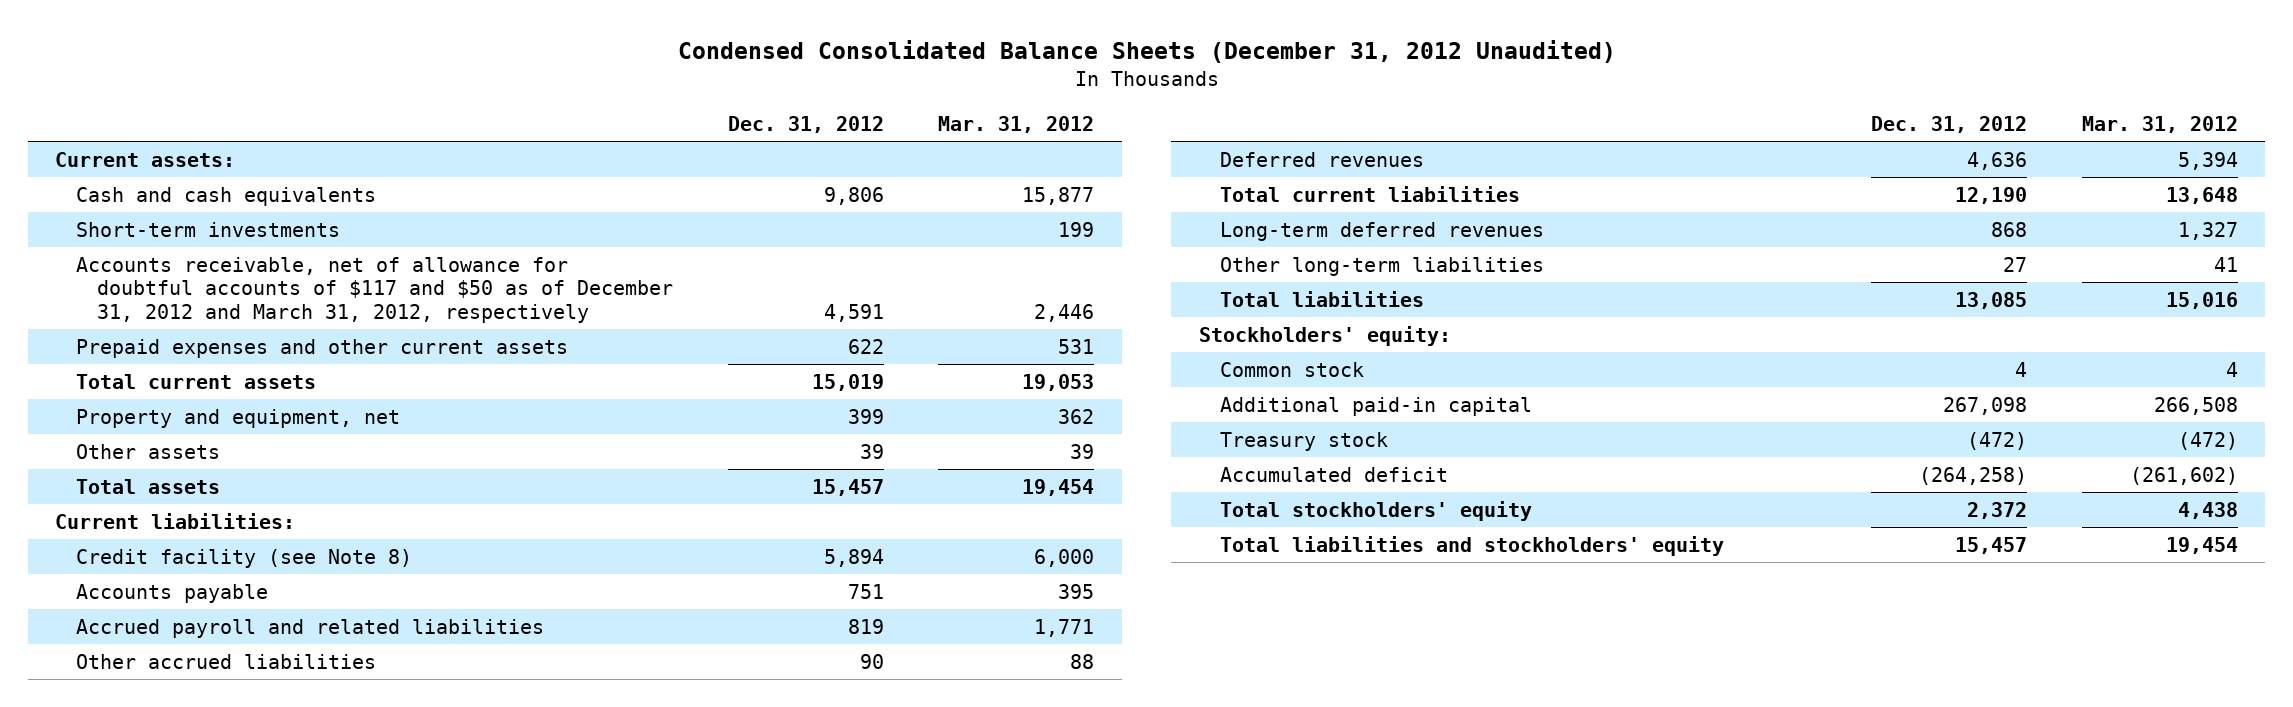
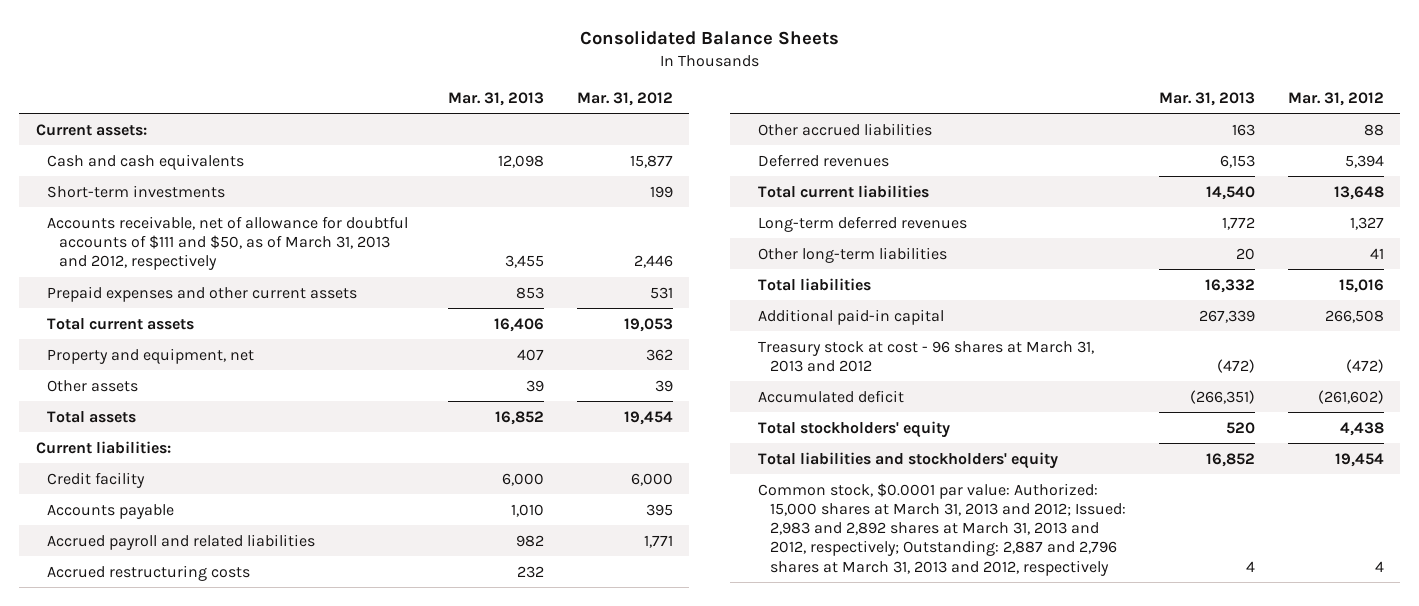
[677,40,1616,64] Condensed Consolidated Balance Sheets (December 31, 2012 Unaudited) -> [579,30,839,46] Consolidated Balance Sheets
[727,115,884,133] Dec. 31, 2012 -> none
none -> [447,91,544,106] Mar. 31, 2013
[76,256,674,323] Accounts receivable, net of allowance for doubtful accounts of $117 and $50 as of December 31, 2012 and March 31, 2012, respectively -> [47,215,409,271] Accounts receivable, net of allowance for doubtful accounts of $111 and $50, as of March 31, 2013 and 2012, respectively
[76,548,413,568] Credit facility (see Note 8) -> [47,471,146,488] Credit facility
none -> [47,564,251,581] Accrued restructuring costs
[1198,325,1451,346] Stockholders' equity: -> none
[1219,361,1364,377] Common stock -> none
[1219,431,1388,451] Treasury stock -> [757,340,1094,372] Treasury stock at cost - 96 shares at March 31, 2013 and 2012
none -> [757,482,1126,576] Common stock, $0.0001 par value: Authorized: 15,000 shares at March 31, 2013 and 2012; Issued: 2,983 and 2,892 shares at March 31, 2013 and 2012, respectively; Outstanding: 2,887 and 2,796 shares at March 31, 2013 and 2012, respectively

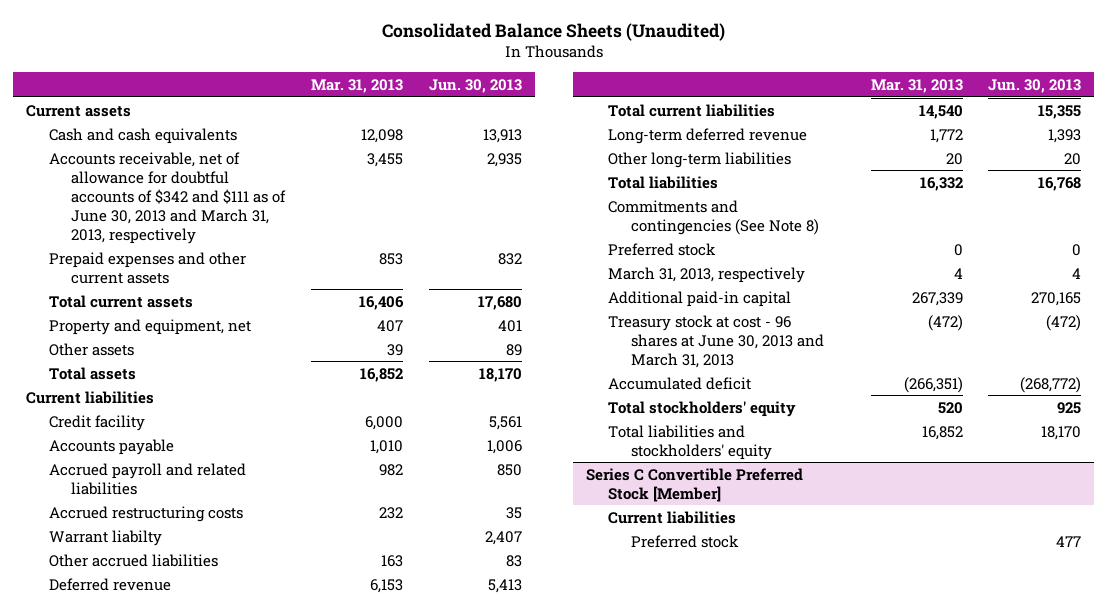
[579,30,839,46] Consolidated Balance Sheets -> [381,22,725,41] Consolidated Balance Sheets (Unaudited)
[576,91,673,106] Mar. 31, 2012 -> none
none -> [428,78,522,93] Jun. 30, 2013
[35,123,147,136] Current assets: -> [25,104,131,117] Current assets
[47,184,226,198] Short-term investments -> none
[47,215,409,271] Accounts receivable, net of allowance for doubtful accounts of $111 and $50, as of March 31, 2013 and 2012, respectively -> [48,151,287,244] Accounts receivable, net of allowance for doubtful accounts of $342 and $111 as of June 30, 2013 and March 31, 2013, respectively
[35,440,171,454] Current liabilities: -> [25,390,154,404] Current liabilities
none -> [48,529,162,546] Warrant liabilty
[757,153,889,167] Deferred revenues -> [48,577,171,591] Deferred revenue
[757,215,967,232] Long-term deferred revenues -> [608,127,808,144] Long-term deferred revenue
none -> [608,199,819,235] Commitments and contingencies (See Note 8)
none -> [608,242,717,256] Preferred stock
none -> [608,266,806,283] March 31, 2013, respectively
[757,340,1094,372] Treasury stock at cost - 96 shares at March 31, 2013 and 2012 -> [608,314,824,368] Treasury stock at cost - 96 shares at June 30, 2013 and March 31, 2013
[757,482,1126,576] Common stock, $0.0001 par value: Authorized: 15,000 shares at March 31, 2013 and 2012; Issued: 2,983 and 2,892 shares at March 31, 2013 and 2012, respectively; Outstanding: 2,887 and 2,796 shares at March 31, 2013 and 2012, respectively -> none
none -> [585,467,803,502] Series C Convertible Preferred Stock [Member]
none -> [608,510,737,524] Current liabilities
none -> [630,534,739,548] Preferred stock

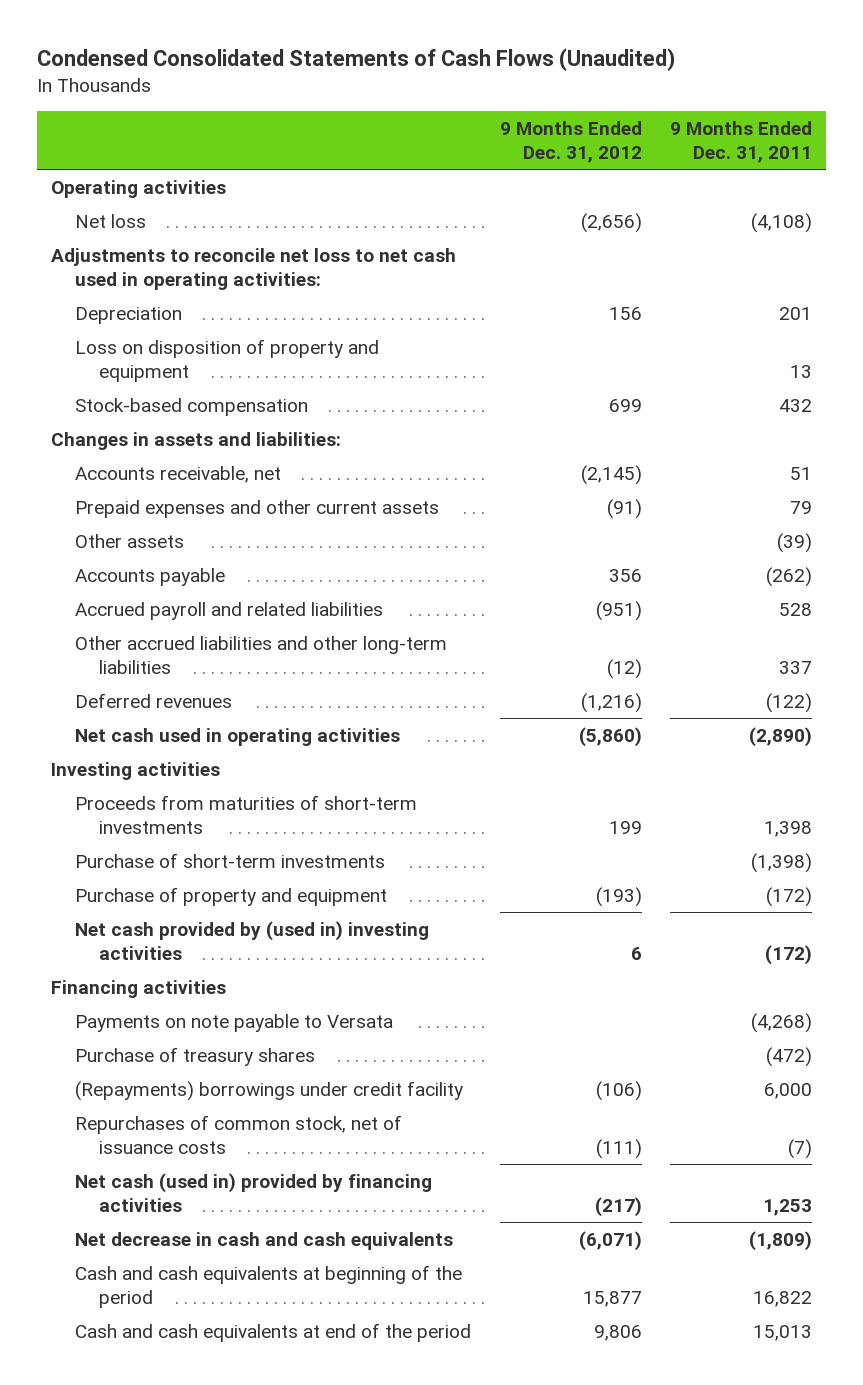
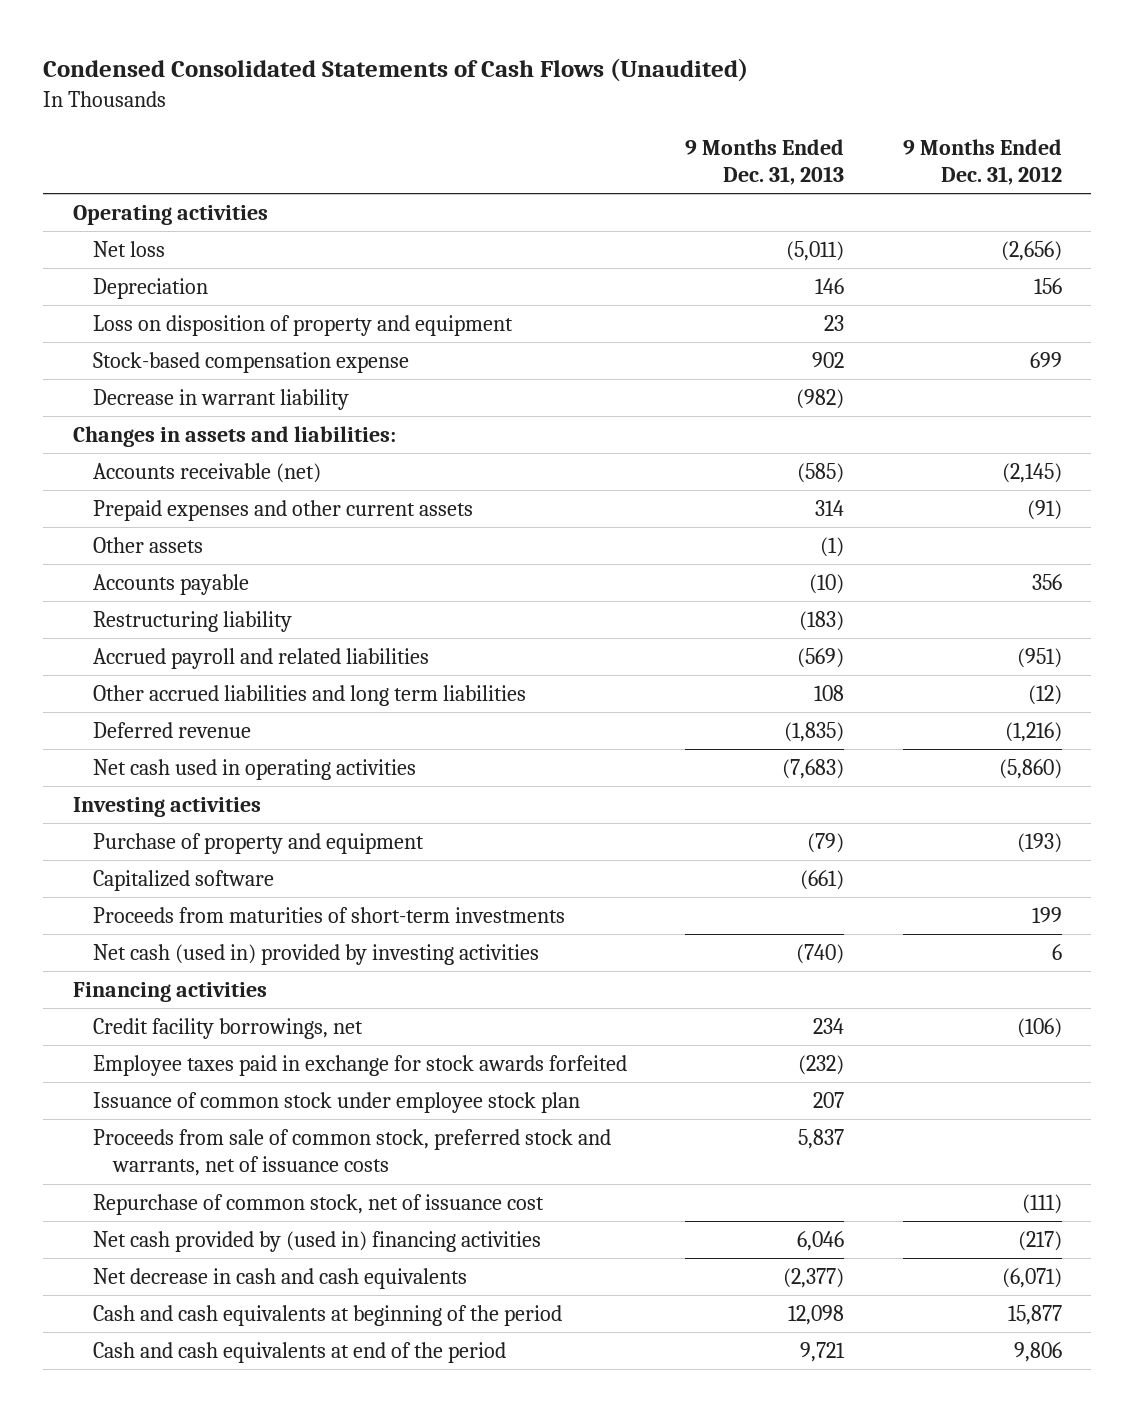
[670,120,813,163] 9 Months Ended Dec. 31, 2011 -> none
none -> [685,138,845,186] 9 Months Ended Dec. 31, 2013
[50,247,456,290] Adjustments to reconcile net loss to net cash used in operating activities: -> none
[75,397,309,416] Stock-based compensation -> [92,352,409,374] Stock-based compensation expense
none -> [92,389,349,411] Decrease in warrant liability
[75,465,282,483] Accounts receivable, net -> [92,463,321,484] Accounts receivable (net)
none -> [92,611,292,633] Restructuring liability
[75,635,448,674] Other accrued liabilities and other long-term liabilities -> [92,685,526,707] Other accrued liabilities and long term liabilities
[75,692,233,708] Deferred revenues -> [92,722,251,739] Deferred revenue
[75,852,386,868] Purchase of short-term investments -> none
none -> [92,870,274,892] Capitalized software
[75,794,418,834] Proceeds from maturities of short-term investments -> [92,907,565,924] Proceeds from maturities of short-term investments
[75,920,430,960] Net cash provided by (used in) investing activities -> [92,944,539,966] Net cash (used in) provided by investing activities
[75,1013,394,1032] Payments on note payable to Versata -> none
[75,1046,316,1066] Purchase of treasury shares -> none
[75,1080,464,1101] (Repayments) borrowings under credit facility -> [92,1018,363,1040] Credit facility borrowings, net
none -> [92,1055,627,1077] Employee taxes paid in exchange for stock awards forfeited
none -> [92,1092,580,1114] Issuance of common stock under employee stock plan
none -> [92,1129,611,1177] Proceeds from sale of common stock, preferred stock and warrants, net of issuance costs
[75,1114,403,1154] Repurchases of common stock, net of issuance costs -> [92,1194,544,1216] Repurchase of common stock, net of issuance cost
[75,1172,433,1212] Net cash (used in) provided by financing activities -> [92,1231,541,1253] Net cash provided by (used in) financing activities

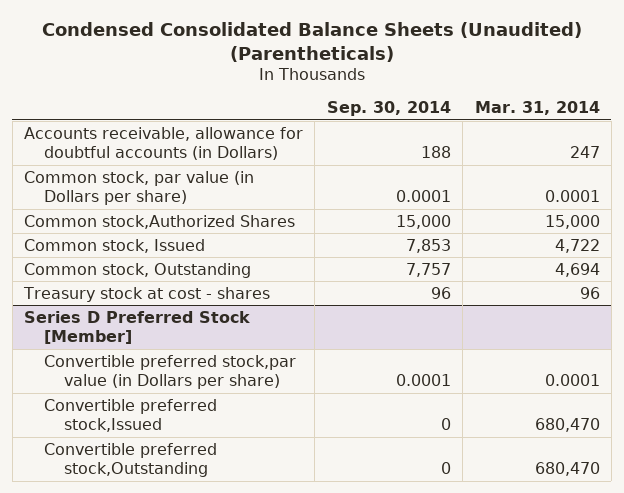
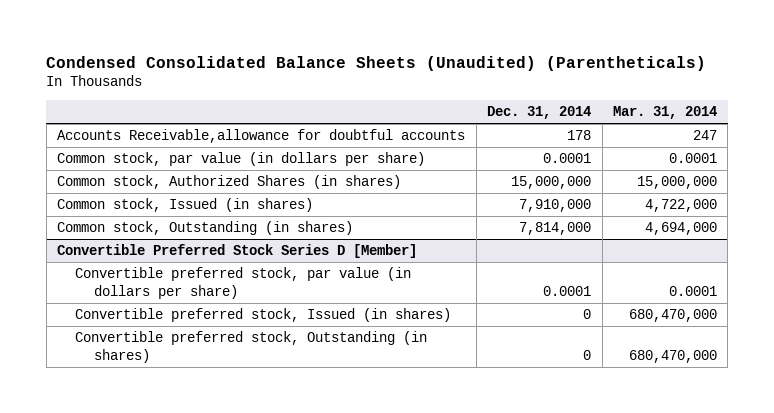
[326,101,451,117] Sep. 30, 2014 -> none
none -> [487,106,592,120] Dec. 31, 2014
[23,286,271,302] Treasury stock at cost - shares -> none
[24,126,304,161] Accounts receivable, allowance for doubtful accounts (in Dollars) -> [57,129,466,144] Accounts Receivable,allowance for doubtful accounts
[24,170,255,206] Common stock, par value (in Dollars per share) -> [57,152,426,167] Common stock, par value (in dollars per share)
[24,214,296,229] Common stock,Authorized Shares -> [57,175,402,190] Common stock, Authorized Shares (in shares)
[544,214,600,229] 15,000 -> [636,176,717,190] 15,000,000
[24,238,206,253] Common stock, Issued -> [57,198,314,213] Common stock, Issued (in shares)
[554,238,600,253] 4,722 -> [644,199,717,213] 4,722,000
[24,262,252,278] Common stock, Outstanding -> [57,221,354,236] Common stock, Outstanding (in shares)
[554,262,600,277] 4,694 -> [644,222,717,236] 4,694,000
[24,310,251,345] Series D Preferred Stock [Member] -> [57,244,418,259] Convertible Preferred Stock Series D [Member]
[44,354,297,390] Convertible preferred stock,par value (in Dollars per share) -> [75,267,412,299] Convertible preferred stock, par value (in dollars per share)
[44,398,218,433] Convertible preferred stock,Issued -> [75,308,452,323] Convertible preferred stock, Issued (in shares)
[534,418,600,433] 680,470 -> [628,309,717,323] 680,470,000
[44,442,218,478] Convertible preferred stock,Outstanding -> [75,331,428,363] Convertible preferred stock, Outstanding (in shares)
[534,462,600,477] 680,470 -> [628,349,717,363] 680,470,000

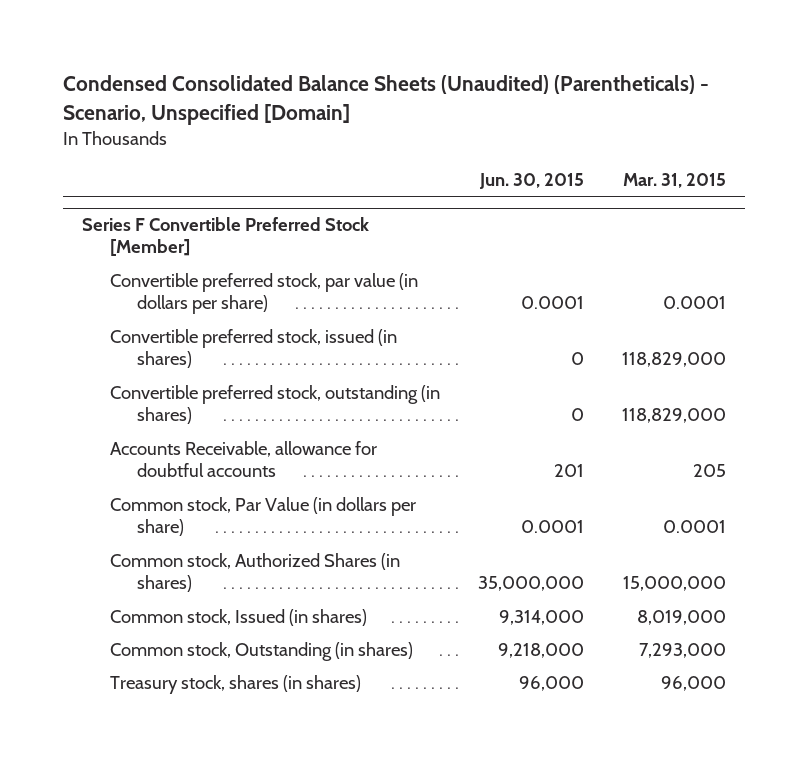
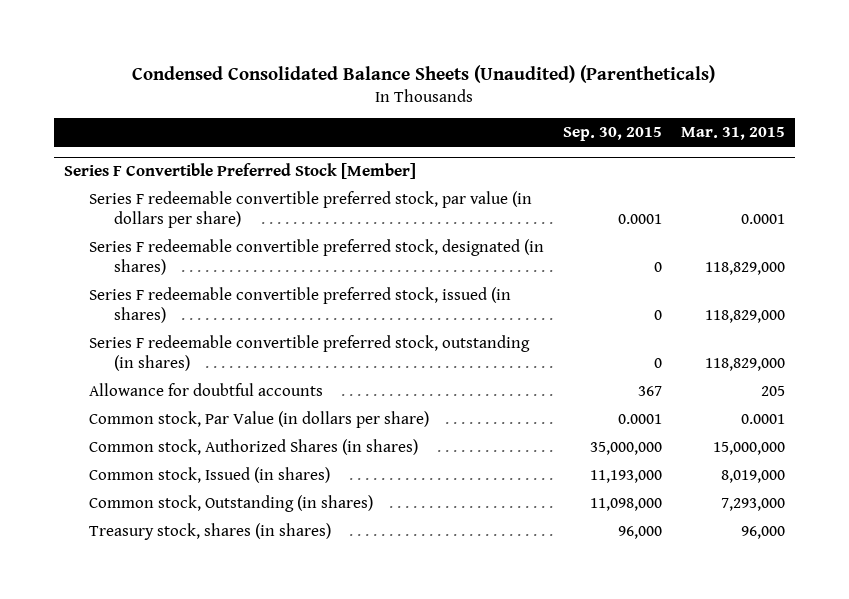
[63,75,710,125] Condensed Consolidated Balance Sheets (Unaudited) (Parentheticals) - Scenario, Unspecified [Domain] -> [132,64,716,83] Condensed Consolidated Balance Sheets (Unaudited) (Parentheticals)
[478,173,584,190] Jun. 30, 2015 -> none
none -> [562,127,662,142] Sep. 30, 2015
[109,273,418,315] Convertible preferred stock, par value (in dollars per share) -> [88,191,532,229] Series F redeemable convertible preferred stock, par value (in dollars per share)
none -> [88,239,544,276] Series F redeemable convertible preferred stock, designated (in shares)
[109,329,397,369] Convertible preferred stock, issued (in shares) -> [88,287,511,324] Series F redeemable convertible preferred stock, issued (in shares)
[109,385,440,425] Convertible preferred stock, outstanding (in shares) -> [88,335,530,372] Series F redeemable convertible preferred stock, outstanding (in shares)
[109,441,377,478] Accounts Receivable, allowance for doubtful accounts -> [88,383,323,397] Allowance for doubtful accounts

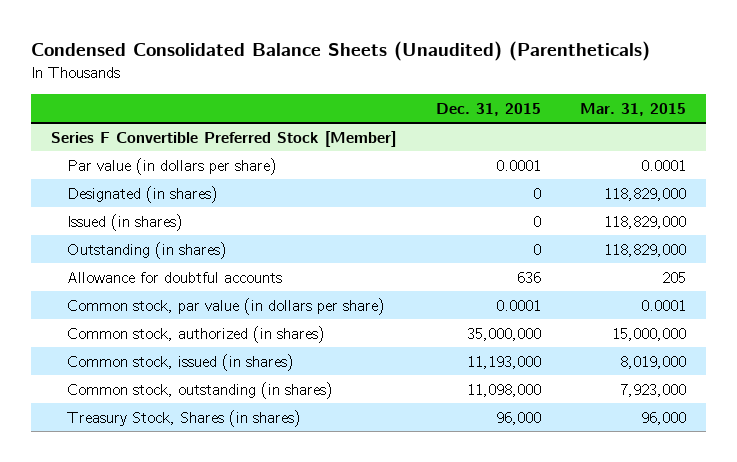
[562,127,662,142] Sep. 30, 2015 -> none
none -> [435,102,541,116] Dec. 31, 2015
[88,191,532,229] Series F redeemable convertible preferred stock, par value (in dollars per share) -> [66,157,277,175] Par value (in dollars per share)
[88,239,544,276] Series F redeemable convertible preferred stock, designated (in shares) -> [66,185,218,203] Designated (in shares)
[88,287,511,324] Series F redeemable convertible preferred stock, issued (in shares) -> [66,213,183,231] Issued (in shares)
[88,335,530,372] Series F redeemable convertible preferred stock, outstanding (in shares) -> [66,241,227,259] Outstanding (in shares)
[88,411,429,429] Common stock, Par Value (in dollars per share) -> [66,297,385,315] Common stock, par value (in dollars per share)
[88,439,418,456] Common stock, Authorized Shares (in shares) -> [66,325,325,343] Common stock, authorized (in shares)
[88,467,330,484] Common stock, Issued (in shares) -> [66,353,294,371] Common stock, issued (in shares)
[88,495,373,513] Common stock, Outstanding (in shares) -> [66,381,333,399] Common stock, outstanding (in shares)
[721,498,786,512] 7,293,000 -> [620,383,687,397] 7,923,000
[88,523,331,541] Treasury stock, shares (in shares) -> [66,409,301,427] Treasury Stock, Shares (in shares)

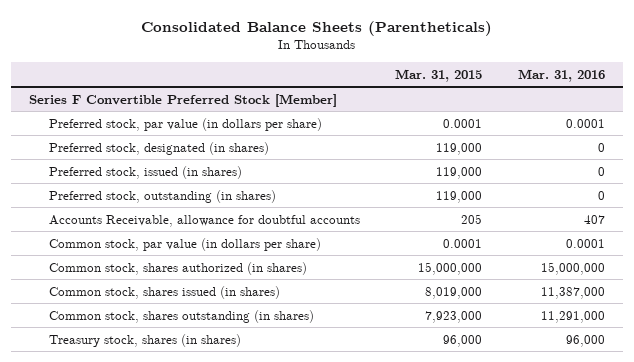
[31,41,651,62] Condensed Consolidated Balance Sheets (Unaudited) (Parentheticals) -> [141,20,493,36] Consolidated Balance Sheets (Parentheticals)
[435,102,541,116] Dec. 31, 2015 -> none
none -> [518,68,606,82] Mar. 31, 2016
[66,157,277,175] Par value (in dollars per share) -> [48,117,322,131] Preferred stock, par value (in dollars per share)
[66,185,218,203] Designated (in shares) -> [48,141,269,155] Preferred stock, designated (in shares)
[604,187,687,201] 118,829,000 -> [436,142,483,155] 119,000
[66,213,183,231] Issued (in shares) -> [48,165,242,179] Preferred stock, issued (in shares)
[604,215,687,229] 118,829,000 -> [436,166,483,179] 119,000
[66,241,227,259] Outstanding (in shares) -> [48,189,276,203] Preferred stock, outstanding (in shares)
[604,243,687,257] 118,829,000 -> [436,190,483,203] 119,000
[66,271,282,283] Allowance for doubtful accounts -> [48,214,360,227] Accounts Receivable, allowance for doubtful accounts
[66,325,325,343] Common stock, authorized (in shares) -> [48,261,307,275] Common stock, shares authorized (in shares)
[66,353,294,371] Common stock, issued (in shares) -> [48,285,280,299] Common stock, shares issued (in shares)
[66,381,333,399] Common stock, outstanding (in shares) -> [48,309,314,323] Common stock, shares outstanding (in shares)
[66,409,301,427] Treasury Stock, Shares (in shares) -> [48,333,241,347] Treasury stock, shares (in shares)

